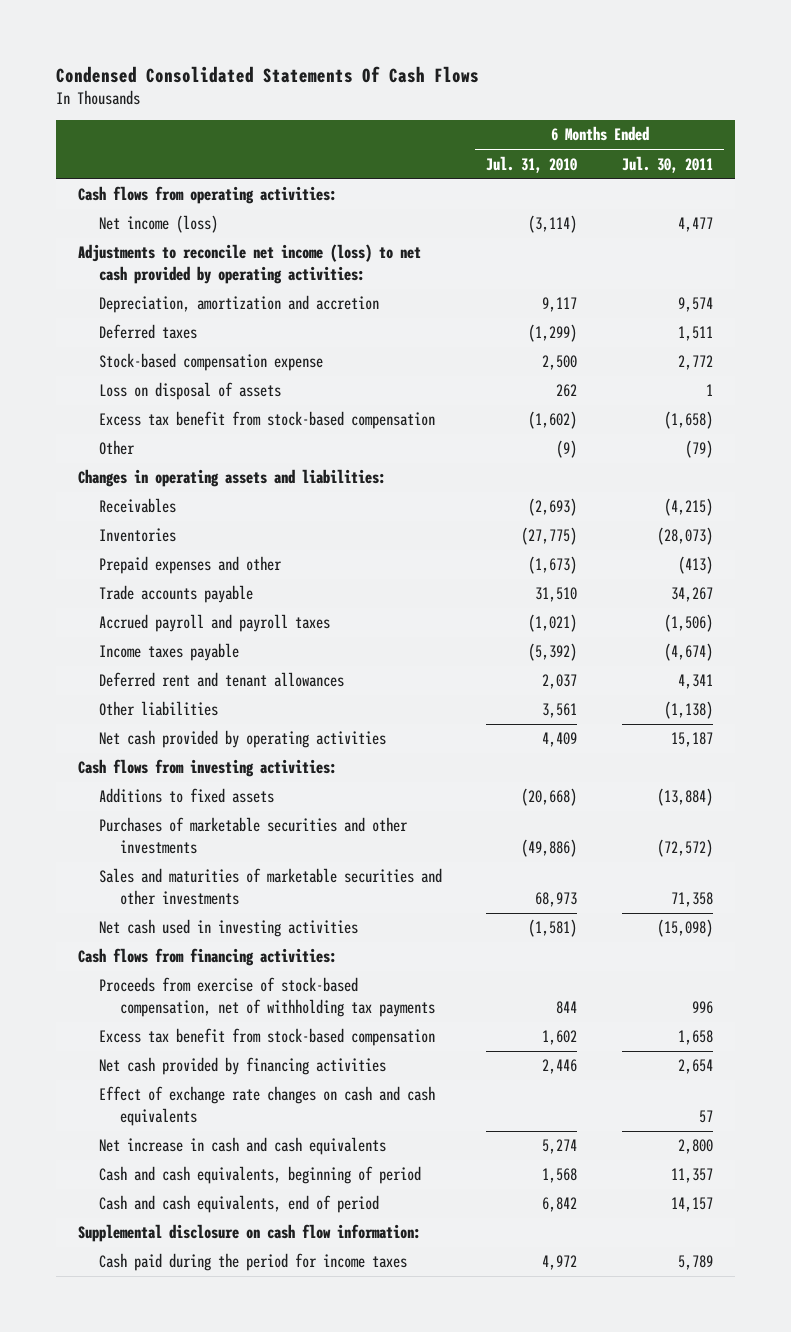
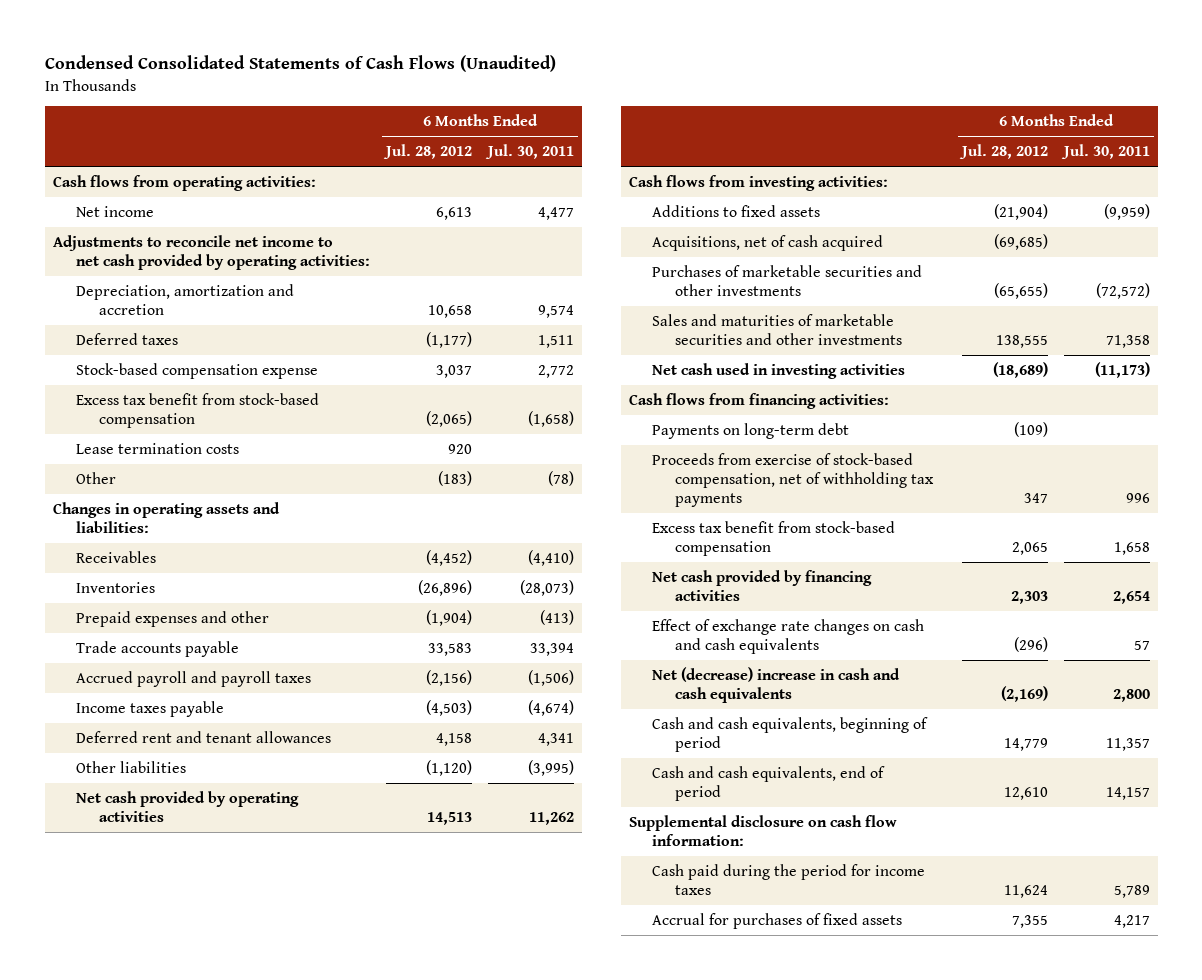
[56,65,480,83] Condensed Consolidated Statements Of Cash Flows -> [44,55,556,73] Condensed Consolidated Statements of Cash Flows (Unaudited)
[486,155,578,173] Jul. 31, 2010 -> none
none -> [382,144,472,160] Jul. 28, 2012
[99,215,219,234] Net income (loss) -> [75,205,154,217] Net income
[78,244,422,284] Adjustments to reconcile net income (loss) to net cash provided by operating activities: -> [52,234,370,270] Adjustments to reconcile net income to net cash provided by operating activities:
[99,382,282,401] Loss on disposal of assets -> none
none -> [75,442,239,454] Lease termination costs
[684,440,713,459] (79) -> [547,470,574,486] (78)
[663,498,713,517] (4,215) -> [527,549,574,566] (4,410)
[670,587,713,603] 34,267 -> [529,642,574,656] 33,394
[663,701,713,720] (1,138) -> [527,759,574,776] (3,995)
[670,732,713,748] 15,187 -> [528,811,574,825] 11,262
[656,788,713,807] (13,884) -> [1103,203,1150,220] (9,959)
none -> [651,234,883,251] Acquisitions, net of cash acquired
[656,919,713,938] (15,098) -> [1094,361,1150,378] (11,173)
none -> [651,422,849,439] Payments on long-term debt
[99,1137,387,1156] Net increase in cash and cash equivalents -> [651,666,900,703] Net (decrease) increase in cash and cash equivalents
none -> [651,912,902,929] Accrual for purchases of fixed assets

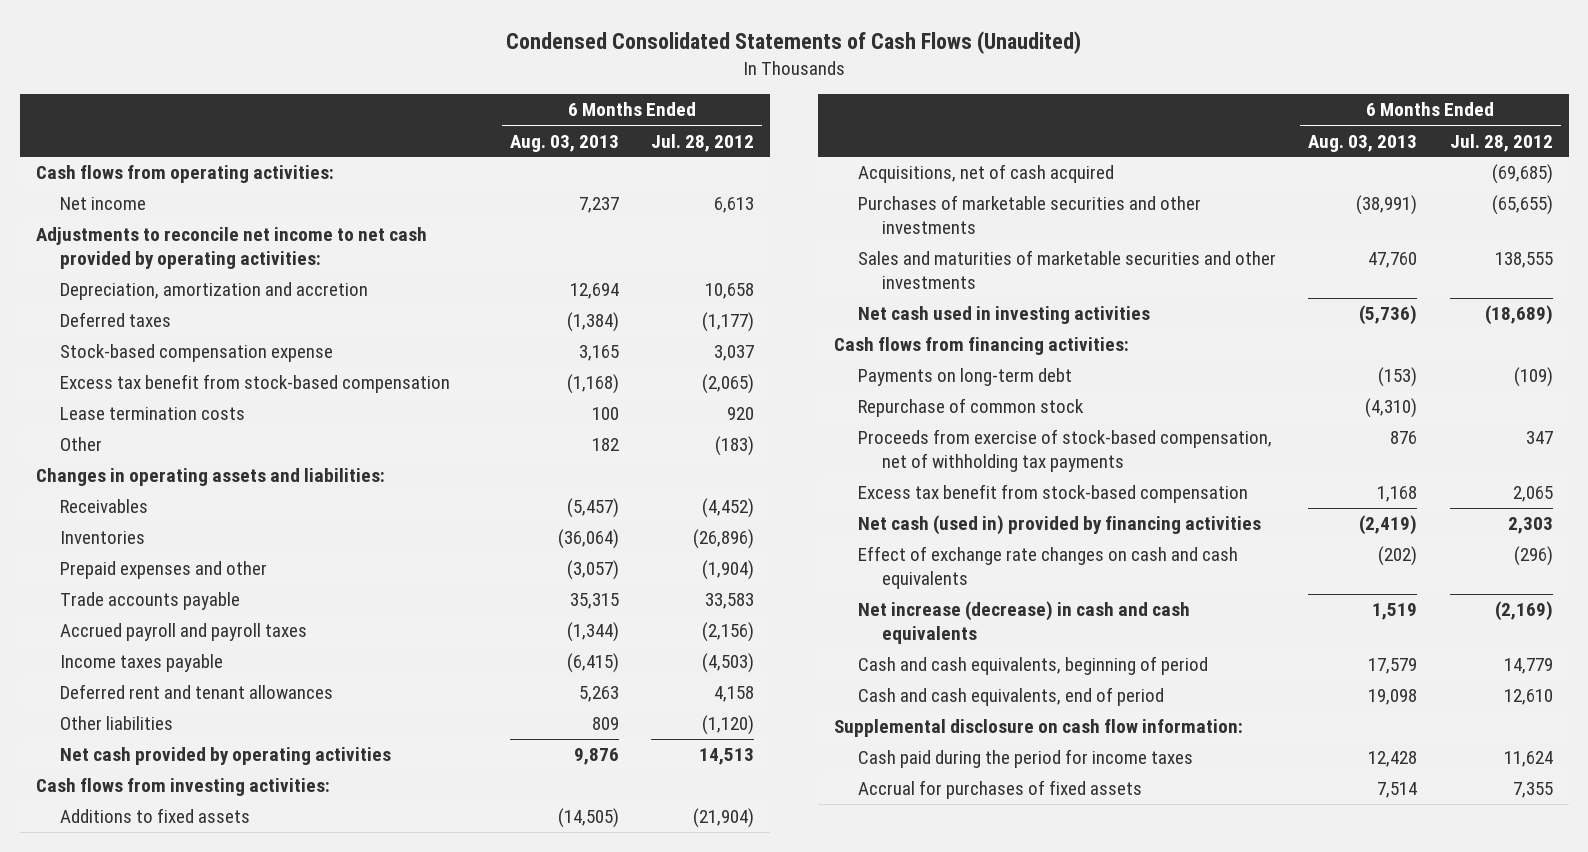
[484,144,574,160] Jul. 30, 2011 -> none
none -> [510,134,620,152] Aug. 03, 2013
none -> [858,398,1085,418] Repurchase of common stock
[651,569,872,601] Net cash provided by financing activities -> [858,515,1262,536] Net cash (used in) provided by financing activities
[651,666,900,703] Net (decrease) increase in cash and cash equivalents -> [858,601,1191,644] Net increase (decrease) in cash and cash equivalents

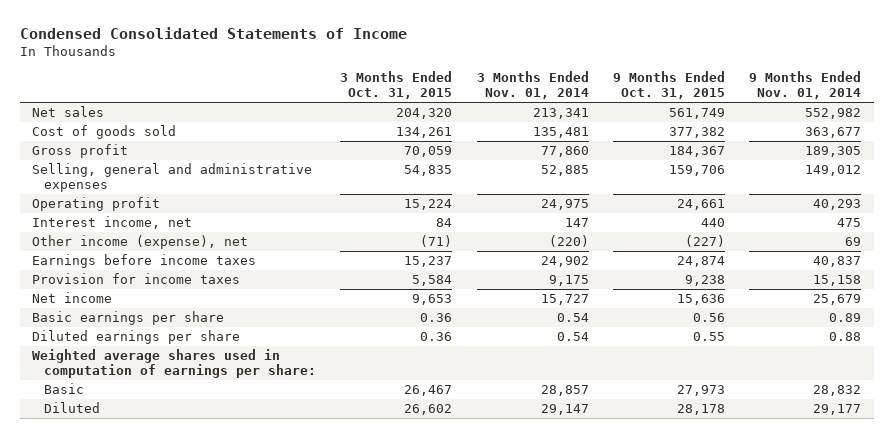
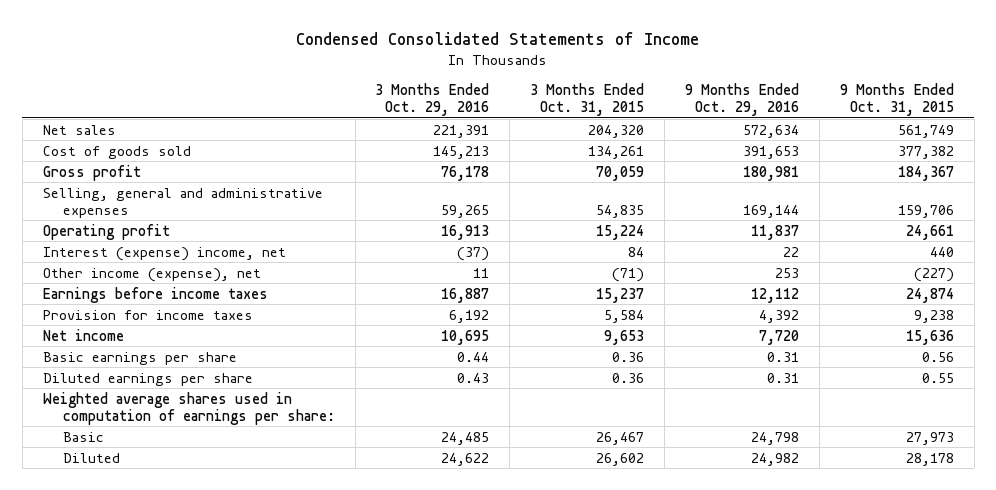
[476,71,589,99] 3 Months Ended Nov. 01, 2014 -> none
[749,71,862,99] 9 Months Ended Nov. 01, 2014 -> none
none -> [375,82,490,117] 3 Months Ended Oct. 29, 2016
none -> [684,82,799,117] 9 Months Ended Oct. 29, 2016
[31,216,192,230] Interest income, net -> [42,246,286,261] Interest (expense) income, net

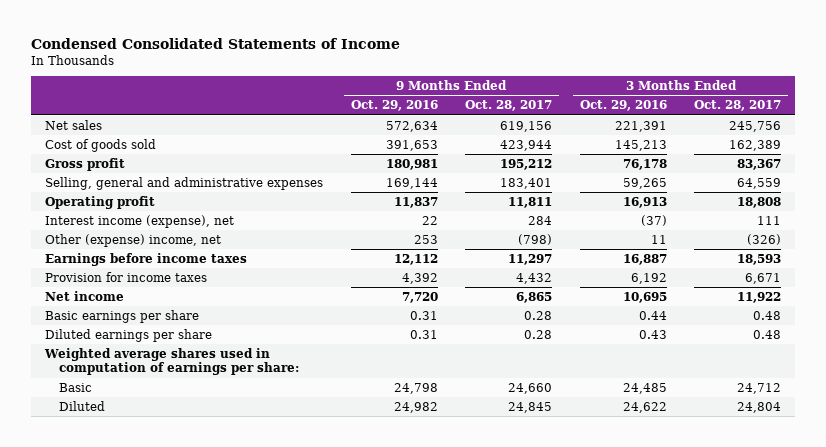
[530,82,645,117] 3 Months Ended Oct. 31, 2015 -> none
[839,82,954,117] 9 Months Ended Oct. 31, 2015 -> none
none -> [465,100,553,112] Oct. 28, 2017
none -> [694,100,782,112] Oct. 28, 2017
[42,246,286,261] Interest (expense) income, net -> [45,214,235,228] Interest income (expense), net
[42,267,261,282] Other income (expense), net -> [45,233,222,247] Other (expense) income, net

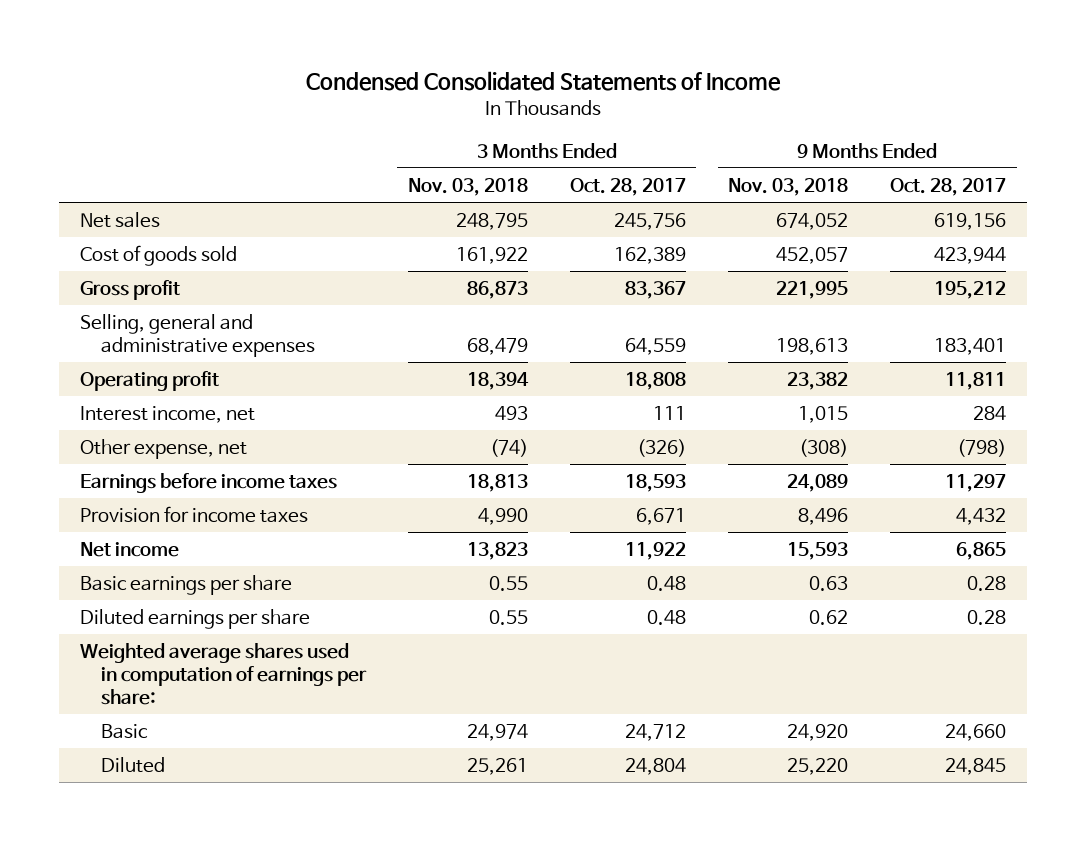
[350,100,438,112] Oct. 29, 2016 -> none
[579,100,667,112] Oct. 29, 2016 -> none
none -> [407,177,528,196] Nov. 03, 2018
none -> [728,177,849,196] Nov. 03, 2018
[45,214,235,228] Interest income (expense), net -> [80,405,256,423] Interest income, net
[45,233,222,247] Other (expense) income, net -> [80,438,248,459] Other expense, net

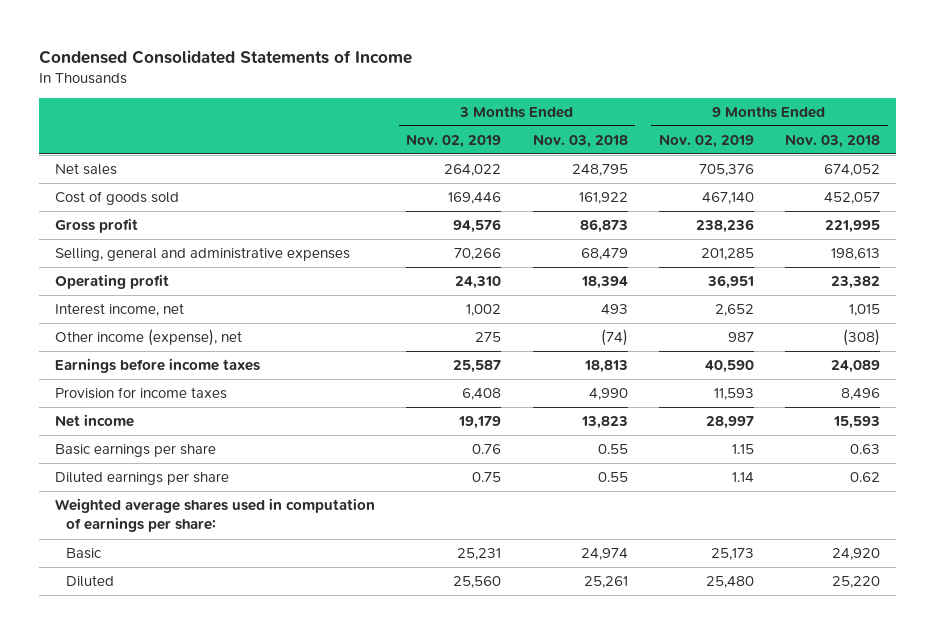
[569,177,686,196] Oct. 28, 2017 -> none
[890,177,1007,196] Oct. 28, 2017 -> none
none -> [406,134,502,148] Nov. 02, 2019
none -> [658,134,754,148] Nov. 02, 2019
[80,438,248,459] Other expense, net -> [55,329,243,347] Other income (expense), net

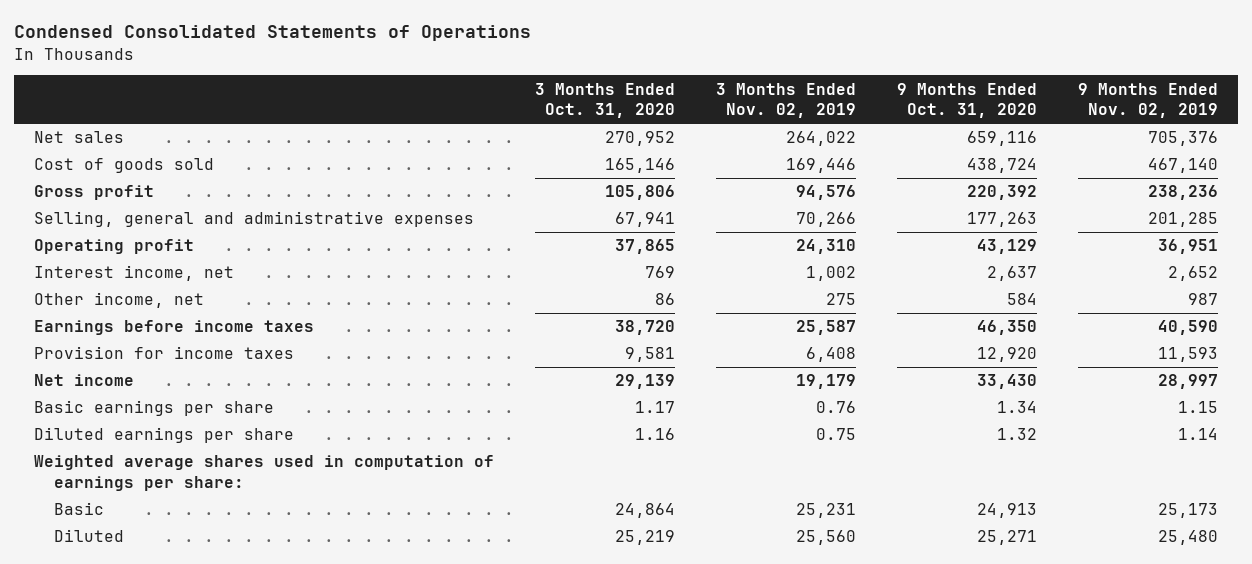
[39,49,413,64] Condensed Consolidated Statements of Income -> [13,25,531,42] Condensed Consolidated Statements of Operations
[532,134,628,148] Nov. 03, 2018 -> none
[784,134,880,148] Nov. 03, 2018 -> none
none -> [534,82,675,119] 3 Months Ended Oct. 31, 2020
none -> [896,82,1037,119] 9 Months Ended Oct. 31, 2020
[55,329,243,347] Other income (expense), net -> [34,292,205,309] Other income, net

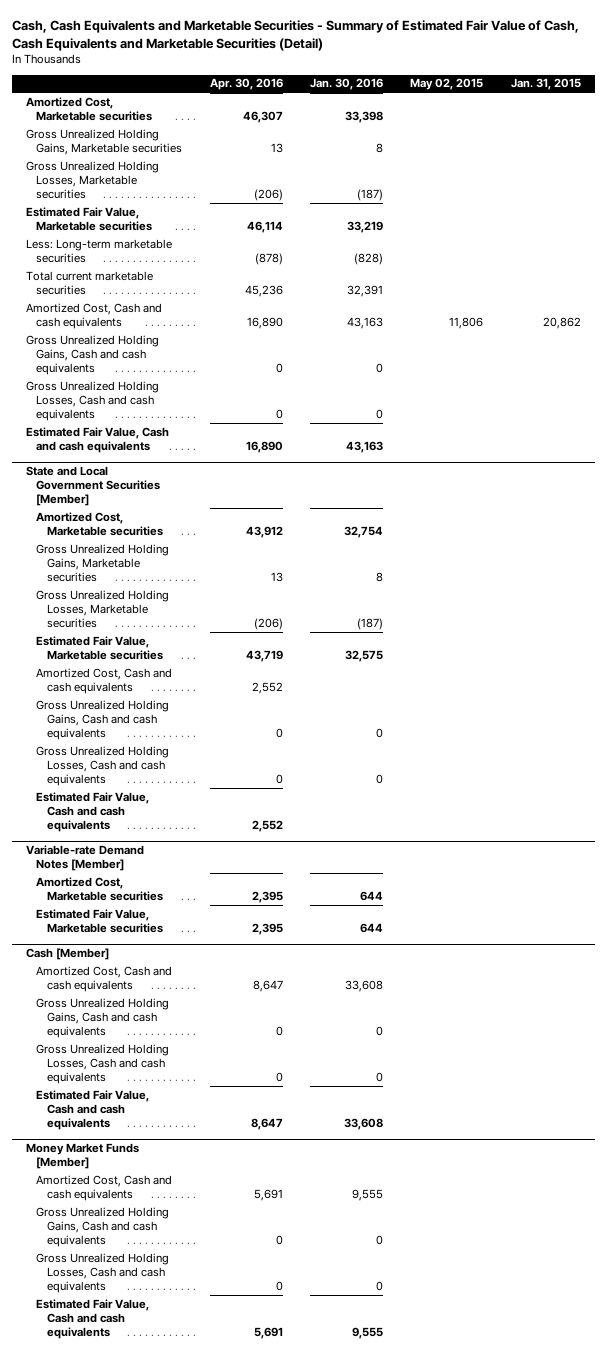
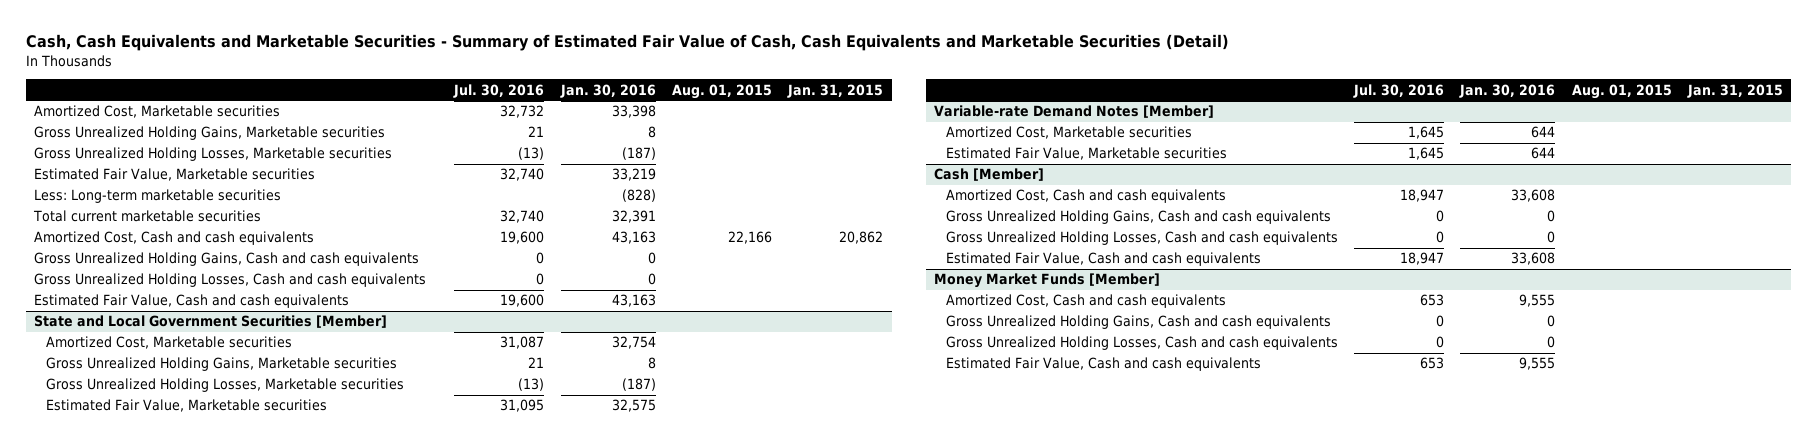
[209,78,283,91] Apr. 30, 2016 -> none
[410,78,484,91] May 02, 2015 -> none
none -> [453,83,545,98] Jul. 30, 2016
none -> [671,83,772,99] Aug. 01, 2015
[36,667,173,694] Amortized Cost, Cash and cash equivalents -> none
[36,699,170,741] Gross Unrealized Holding Gains, Cash and cash equivalents -> none
[36,745,170,787] Gross Unrealized Holding Losses, Cash and cash equivalents -> none
[36,791,150,833] Estimated Fair Value, Cash and cash equivalents -> none

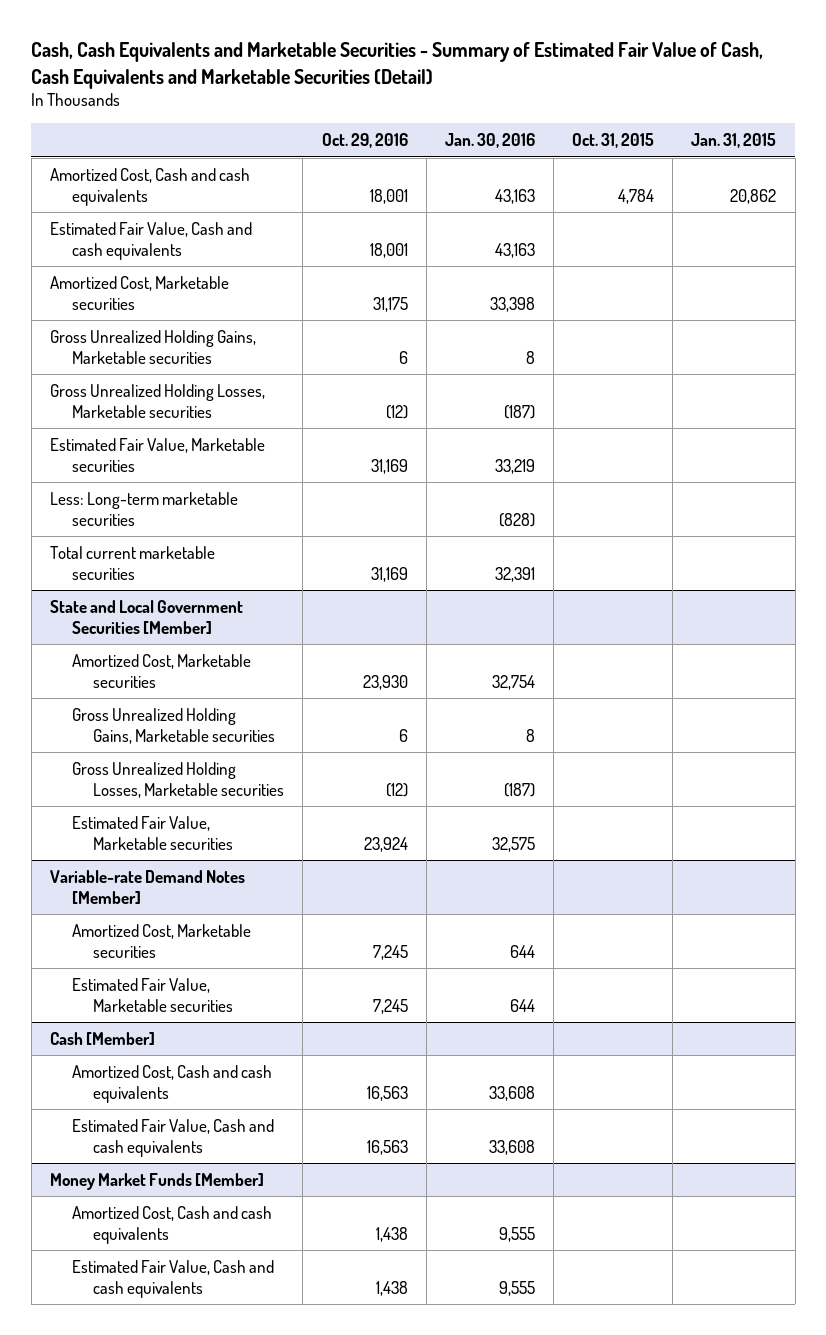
[453,83,545,98] Jul. 30, 2016 -> none
[671,83,772,99] Aug. 01, 2015 -> none
none -> [321,133,408,149] Oct. 29, 2016
none -> [572,133,655,149] Oct. 31, 2015
[34,231,315,246] Amortized Cost, Cash and cash equivalents -> [49,167,250,206] Amortized Cost, Cash and cash equivalents
[34,294,350,309] Estimated Fair Value, Cash and cash equivalents -> [49,221,252,260] Estimated Fair Value, Cash and cash equivalents
[34,252,420,267] Gross Unrealized Holding Gains, Cash and cash equivalents -> none
[34,273,427,288] Gross Unrealized Holding Losses, Cash and cash equivalents -> none
[945,210,1331,225] Gross Unrealized Holding Gains, Cash and cash equivalents -> none
[945,231,1338,246] Gross Unrealized Holding Losses, Cash and cash equivalents -> none
[945,315,1331,330] Gross Unrealized Holding Gains, Cash and cash equivalents -> none
[945,336,1338,351] Gross Unrealized Holding Losses, Cash and cash equivalents -> none

